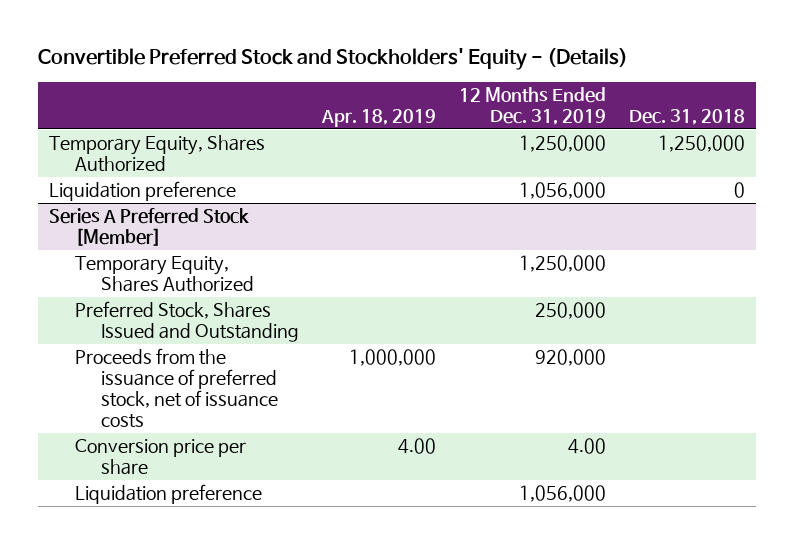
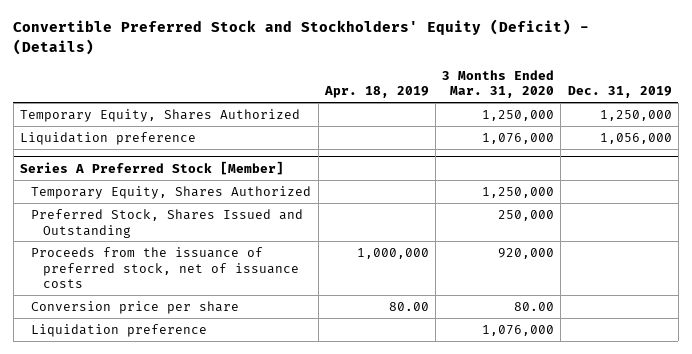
[37,48,628,71] Convertible Preferred Stock and Stockholders' Equity - (Details) -> [13,19,590,55] Convertible Preferred Stock and Stockholders' Equity (Deficit) - (Details)
[458,87,606,125] 12 Months Ended Dec. 31, 2019 -> none
[628,108,745,125] Dec. 31, 2018 -> none
none -> [442,69,555,99] 3 Months Ended Mar. 31, 2020
none -> [567,86,672,99] Dec. 31, 2019
[397,438,436,455] 4.00 -> [388,301,429,311] 80.00

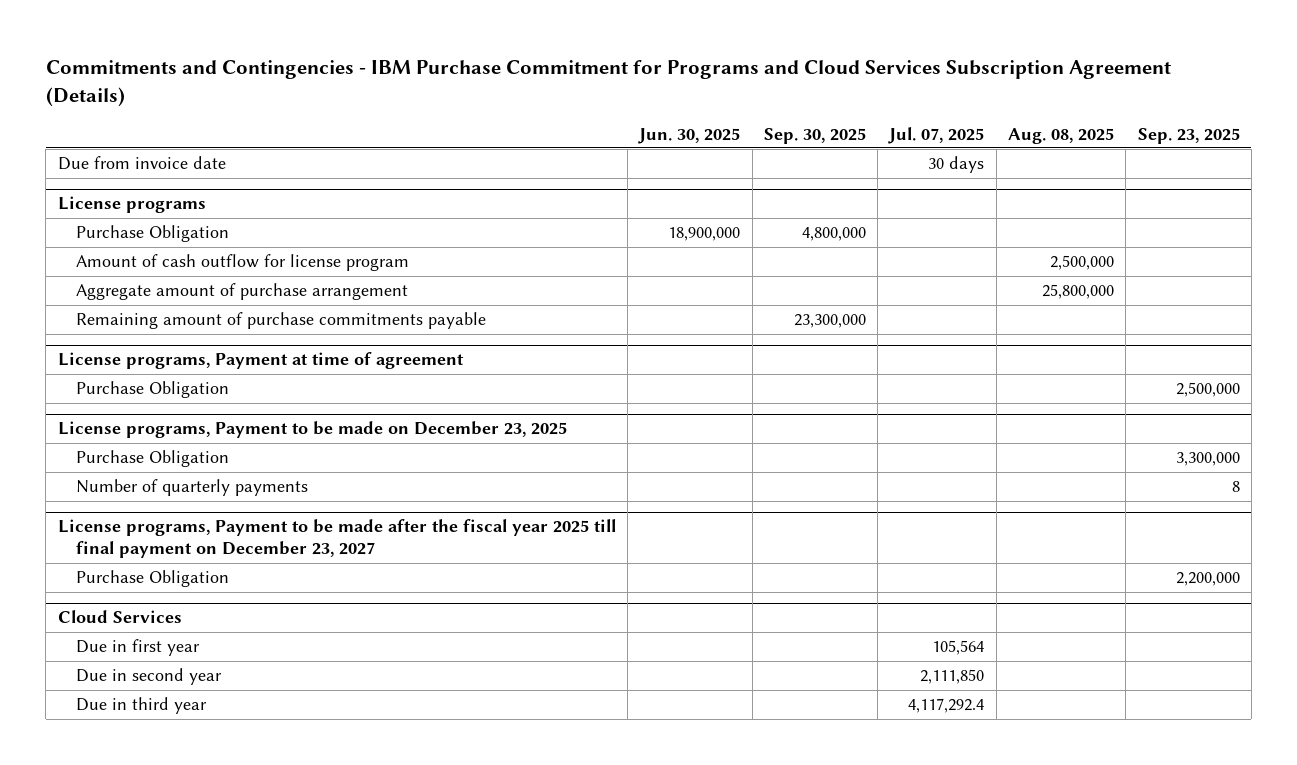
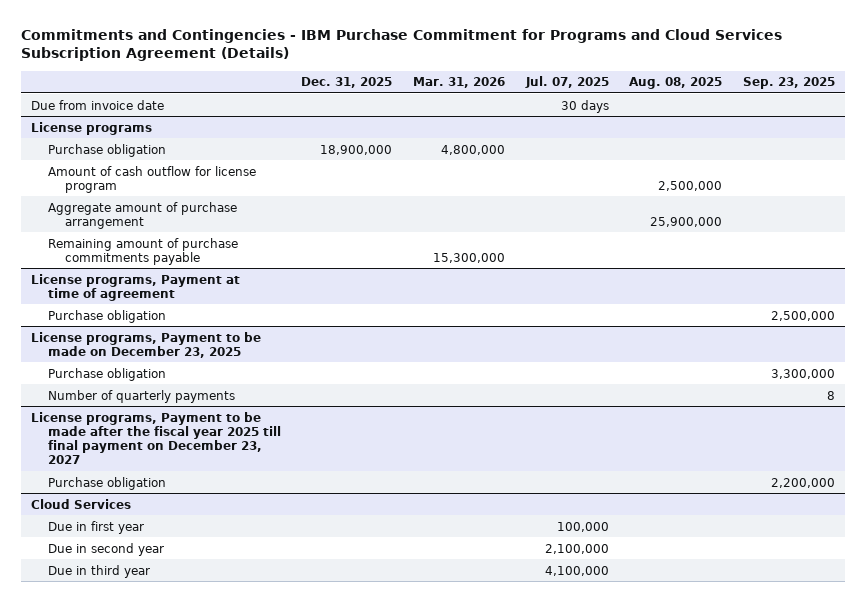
[638,127,741,144] Jun. 30, 2025 -> none
[763,127,866,144] Sep. 30, 2025 -> none
none -> [301,77,393,89] Dec. 31, 2025
none -> [412,77,505,89] Mar. 31, 2026
[76,225,230,243] Purchase Obligation -> [47,143,166,157] Purchase obligation
[1042,284,1115,300] 25,800,000 -> [650,216,723,227] 25,900,000
[76,381,230,399] Purchase Obligation -> [47,309,166,323] Purchase obligation
[76,450,230,468] Purchase Obligation -> [47,367,166,381] Purchase obligation
[76,570,230,588] Purchase Obligation -> [47,476,166,490] Purchase obligation
[932,640,985,656] 105,564 -> [556,521,609,532] 100,000
[920,669,985,685] 2,111,850 -> [544,543,609,554] 2,100,000
[908,698,985,714] 4,117,292.4 -> [544,565,609,576] 4,100,000

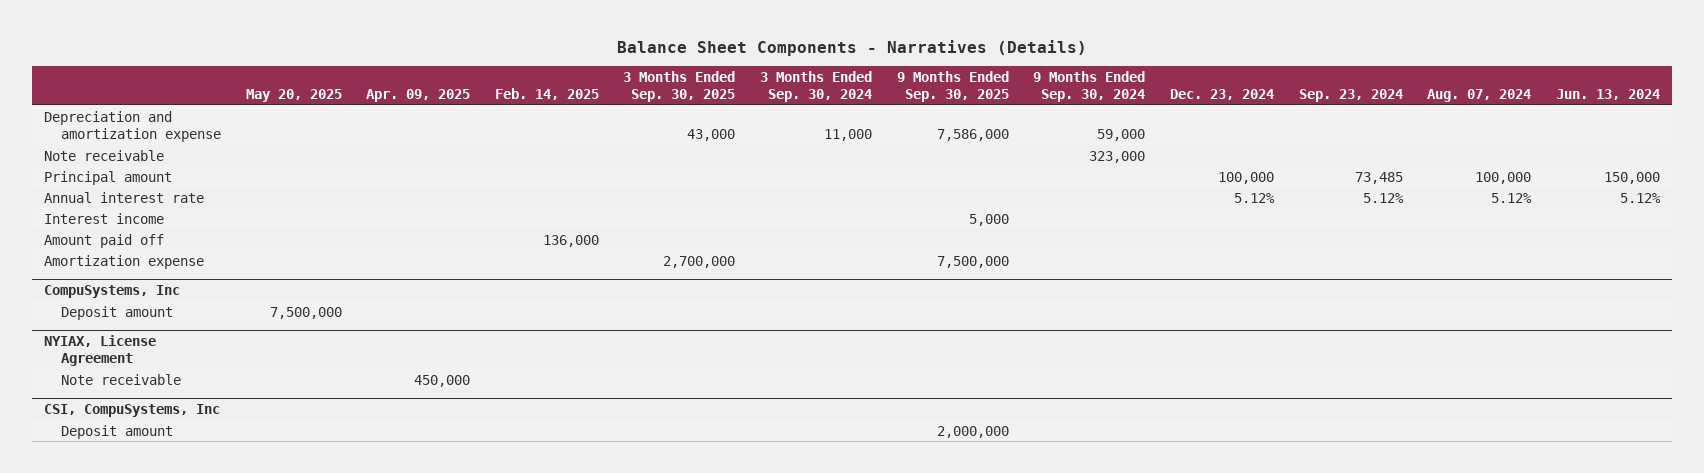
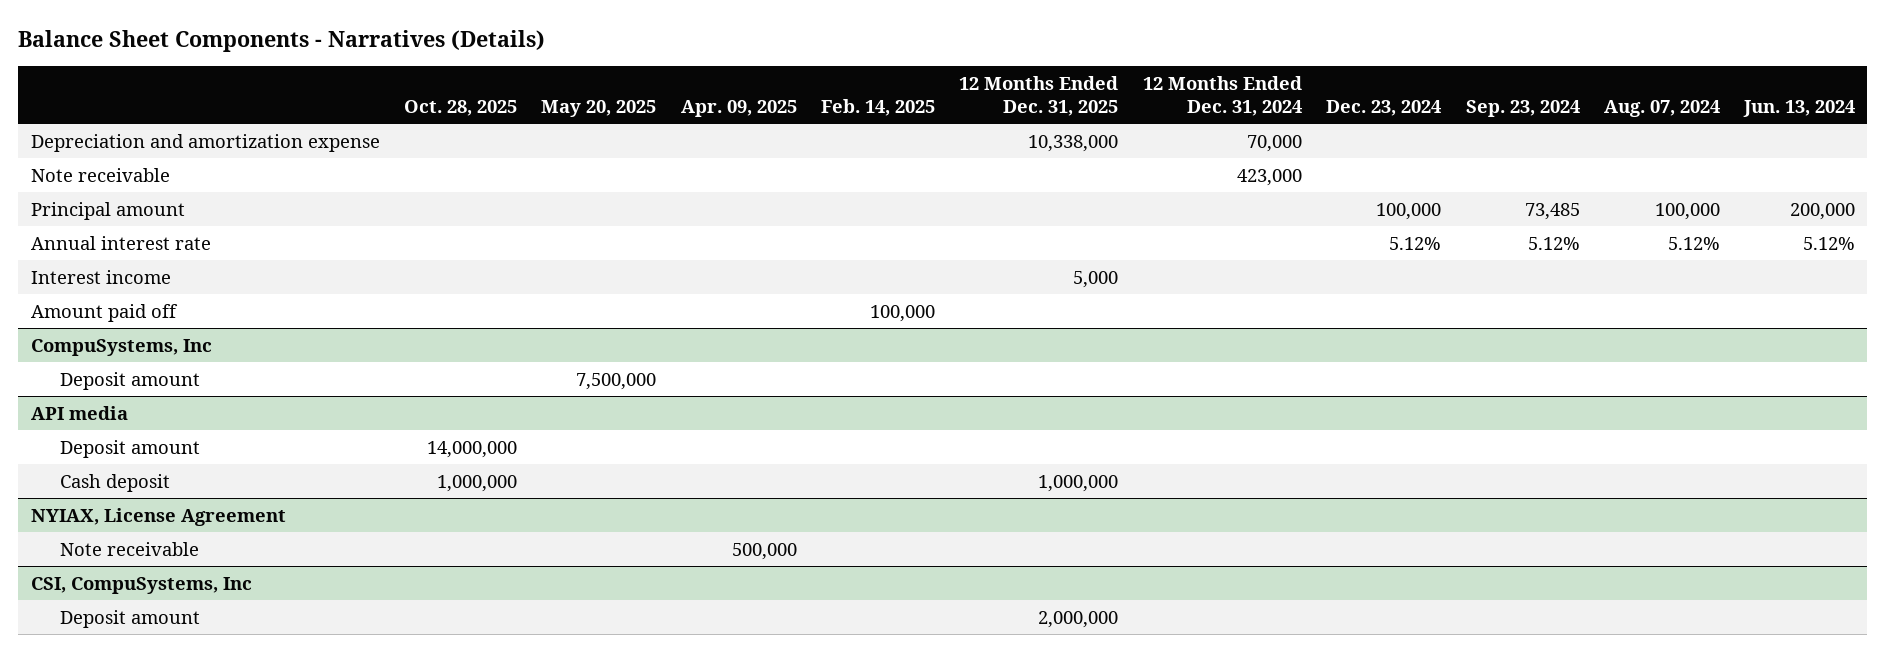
[623,70,736,102] 3 Months Ended Sep. 30, 2025 -> none
[760,70,873,102] 3 Months Ended Sep. 30, 2024 -> none
[896,70,1009,102] 9 Months Ended Sep. 30, 2025 -> none
[1033,70,1146,102] 9 Months Ended Sep. 30, 2024 -> none
none -> [403,99,517,116] Oct. 28, 2025
none -> [959,75,1119,116] 12 Months Ended Dec. 31, 2025
none -> [1142,75,1302,116] 12 Months Ended Dec. 31, 2024
[1603,171,1660,184] 150,000 -> [1790,202,1856,220] 200,000
[44,254,205,269] Amortization expense -> none
[542,234,599,247] 136,000 -> [870,304,936,322] 100,000
none -> [30,405,128,420] API media
none -> [60,439,201,458] Deposit amount
none -> [60,473,171,492] Cash deposit
[414,374,471,387] 450,000 -> [731,542,797,560] 500,000

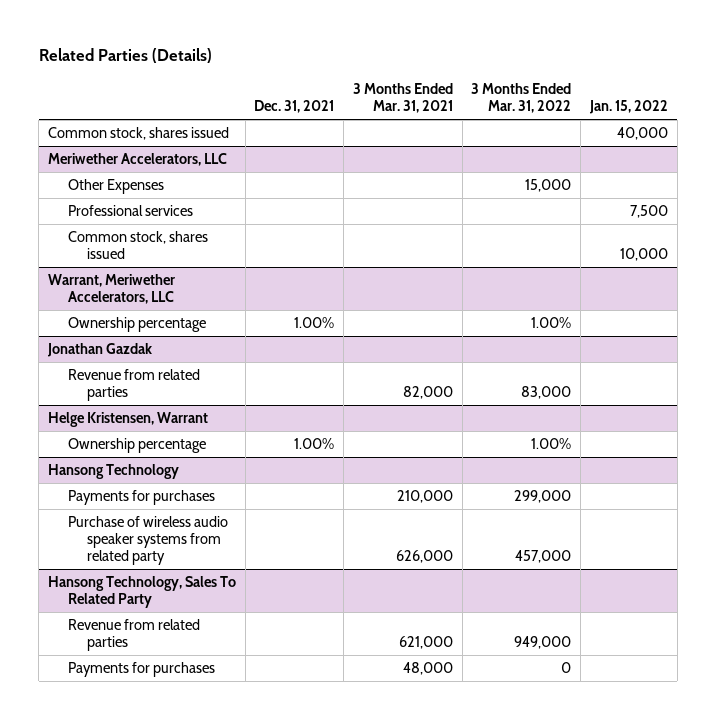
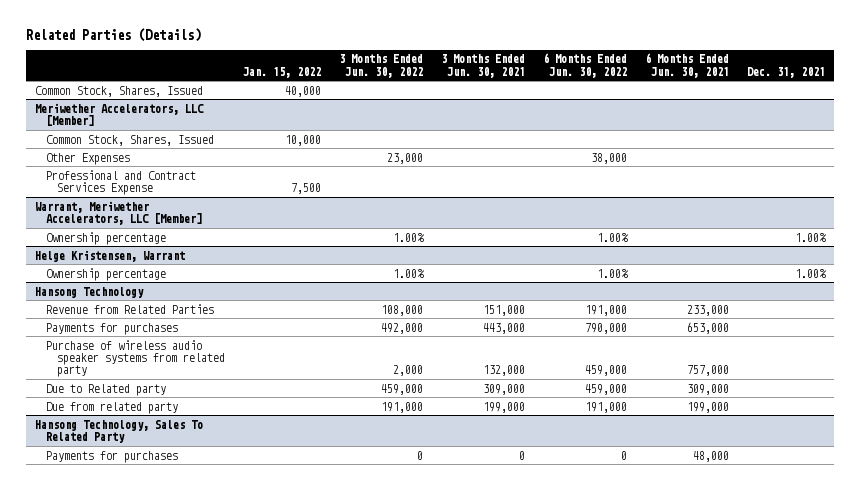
[352,83,453,114] 3 Months Ended Mar. 31, 2021 -> none
[471,83,572,114] 3 Months Ended Mar. 31, 2022 -> none
none -> [339,54,424,78] 3 Months Ended Jun. 30, 2022
none -> [441,54,526,78] 3 Months Ended Jun. 30, 2021
none -> [543,53,628,78] 6 Months Ended Jun. 30, 2022
none -> [645,53,730,78] 6 Months Ended Jun. 30, 2021
[48,127,230,141] Common stock, shares issued -> [34,85,203,97] Common Stock, Shares, Issued
[48,153,228,167] Meriwether Accelerators, LLC -> [34,102,204,126] Meriwether Accelerators, LLC [Member]
none -> [45,134,214,146] Common Stock, Shares, Issued
[67,231,208,260] Common stock, shares issued -> none
[67,205,193,217] Professional services -> [45,169,196,195] Professional and Contract Services Expense
[48,274,176,305] Warrant, Meriwether Accelerators, LLC -> [34,200,202,225] Warrant, Meriwether Accelerators, LLC [Member]
[47,343,153,358] Jonathan Gazdak -> none
[67,369,200,402] Revenue from related parties -> none
none -> [45,303,214,314] Revenue from Related Parties
none -> [45,383,166,396] Due to Related party
none -> [45,401,178,414] Due from related party
[67,619,200,652] Revenue from related parties -> none

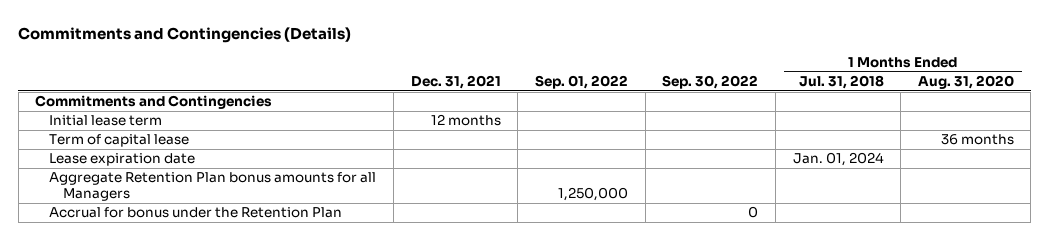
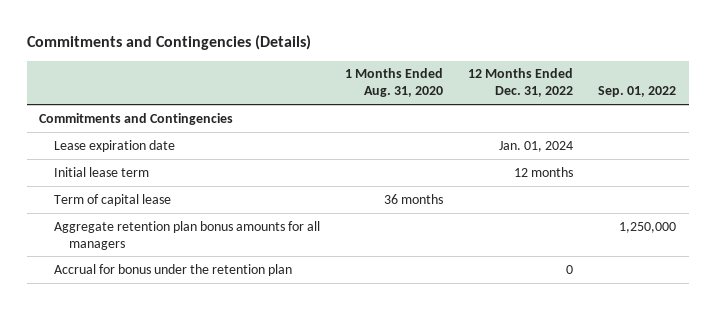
[410,74,501,89] Dec. 31, 2021 -> none
[662,74,759,89] Sep. 30, 2022 -> none
[798,74,884,89] Jul. 31, 2018 -> none
none -> [468,68,574,98] 12 Months Ended Dec. 31, 2022
[49,153,196,167] Lease expiration date -> [54,139,176,152] Lease expiration date
[49,172,377,201] Aggregate Retention Plan bonus amounts for all Managers -> [54,220,321,250] Aggregate retention plan bonus amounts for all managers
[49,207,343,219] Accrual for bonus under the Retention Plan -> [54,263,293,276] Accrual for bonus under the retention plan

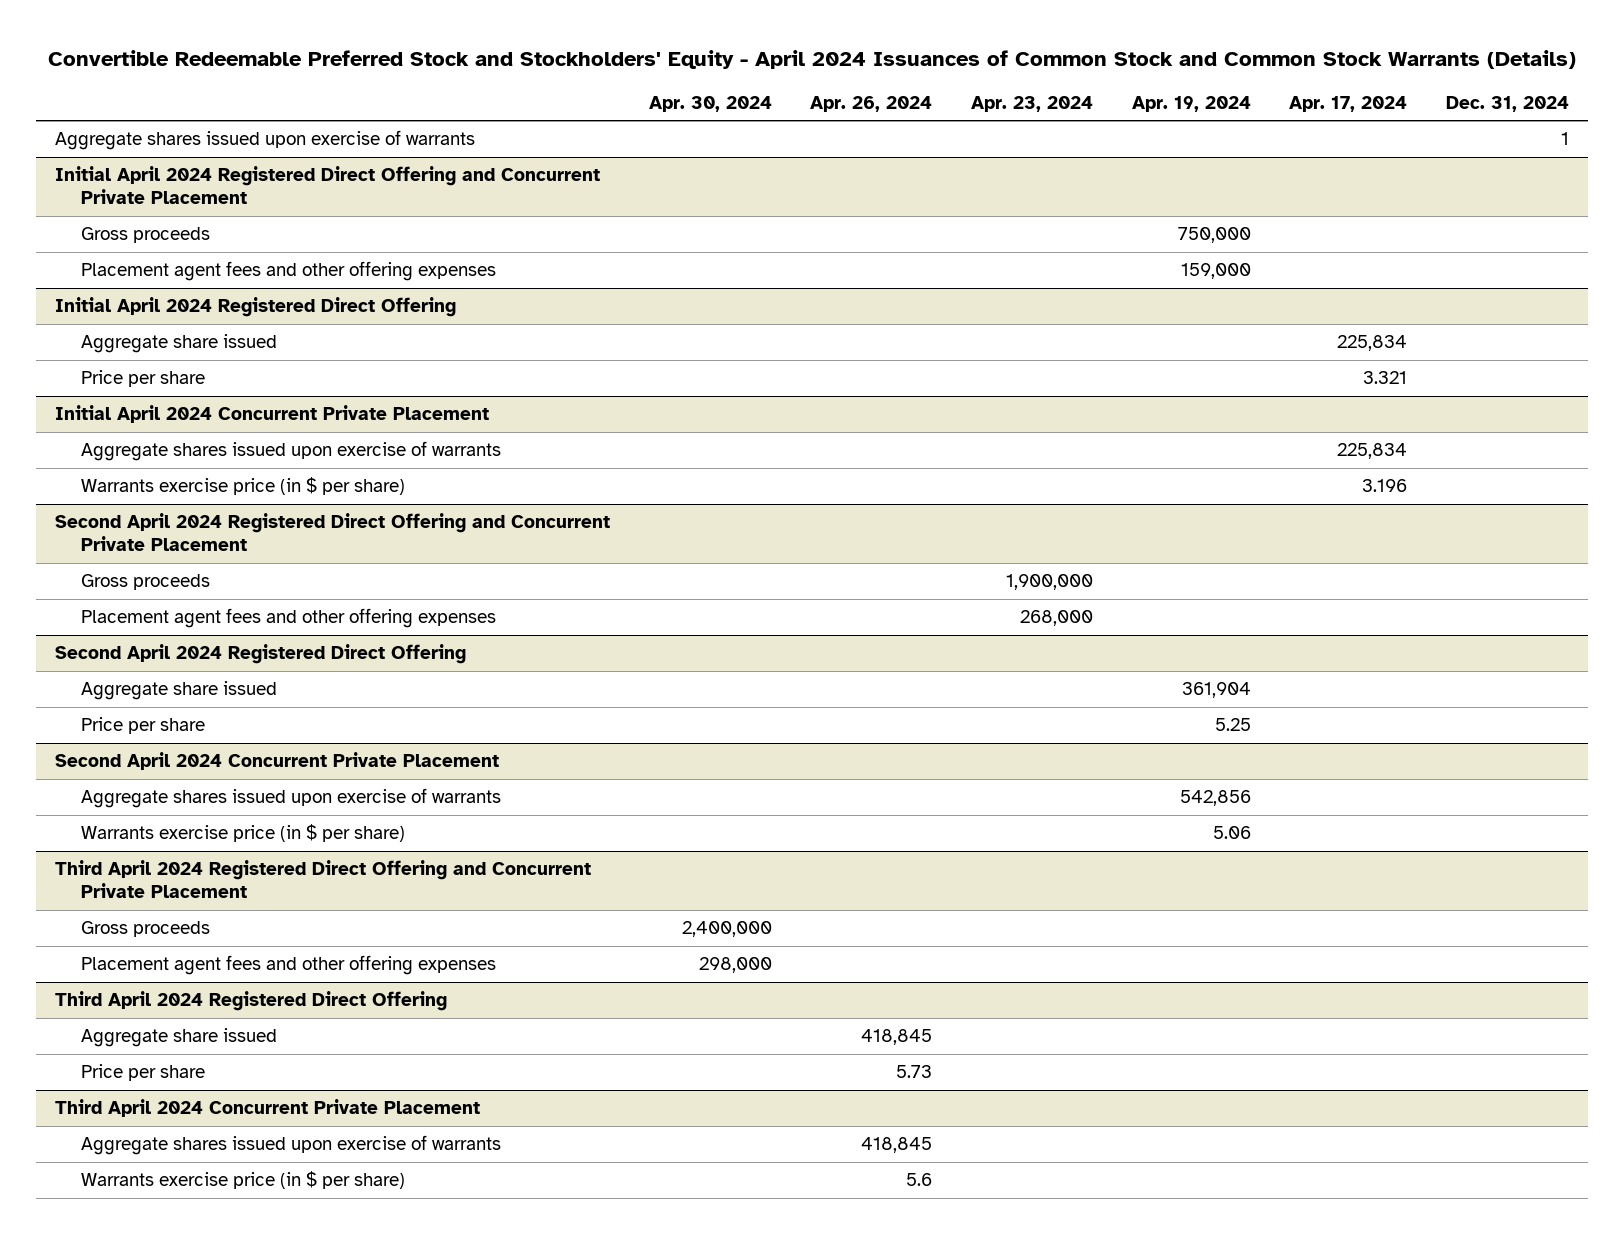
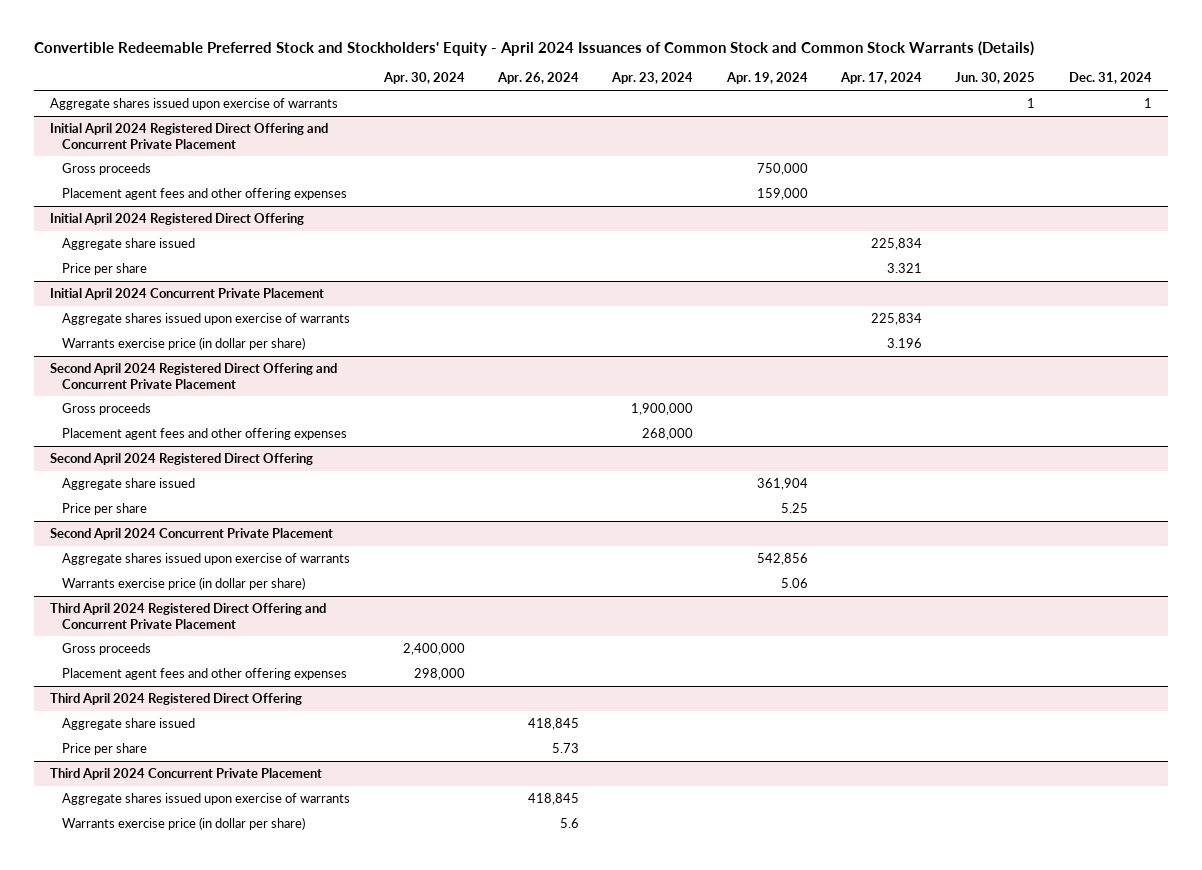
none -> [955,72,1036,85] Jun. 30, 2025
[80,477,405,496] Warrants exercise price (in $ per share) -> [62,336,306,350] Warrants exercise price (in dollar per share)
[80,824,405,843] Warrants exercise price (in $ per share) -> [62,576,306,590] Warrants exercise price (in dollar per share)
[80,1171,405,1190] Warrants exercise price (in $ per share) -> [62,816,306,830] Warrants exercise price (in dollar per share)

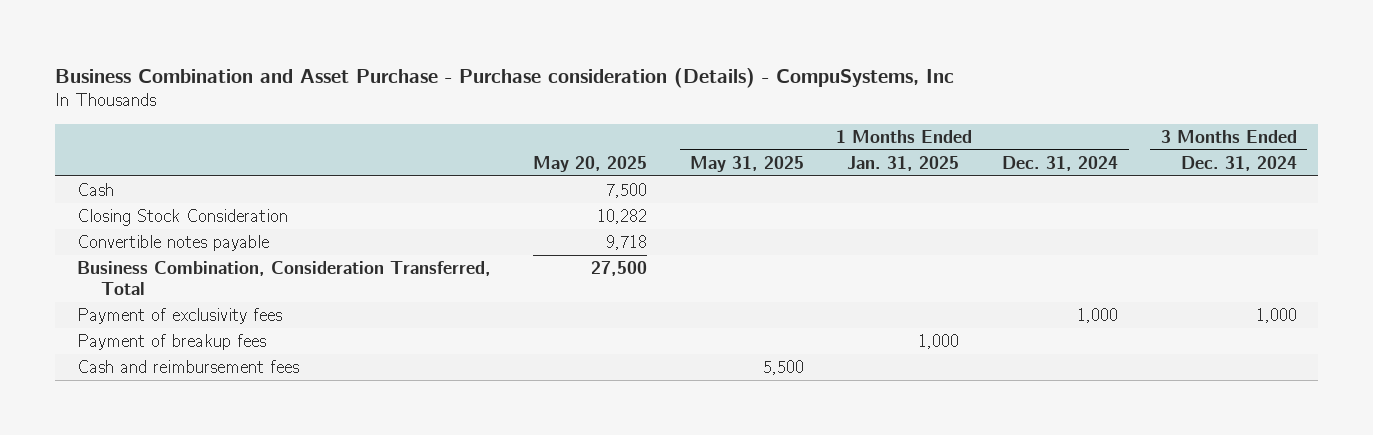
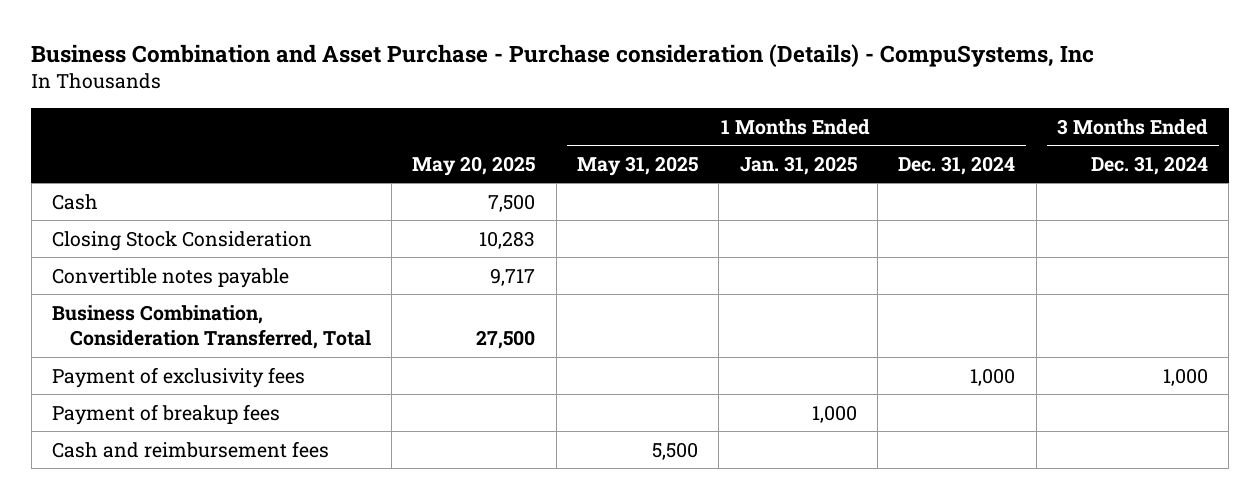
[597,208,648,224] 10,282 -> [479,230,536,249] 10,283
[606,234,648,250] 9,718 -> [490,267,536,286] 9,717

